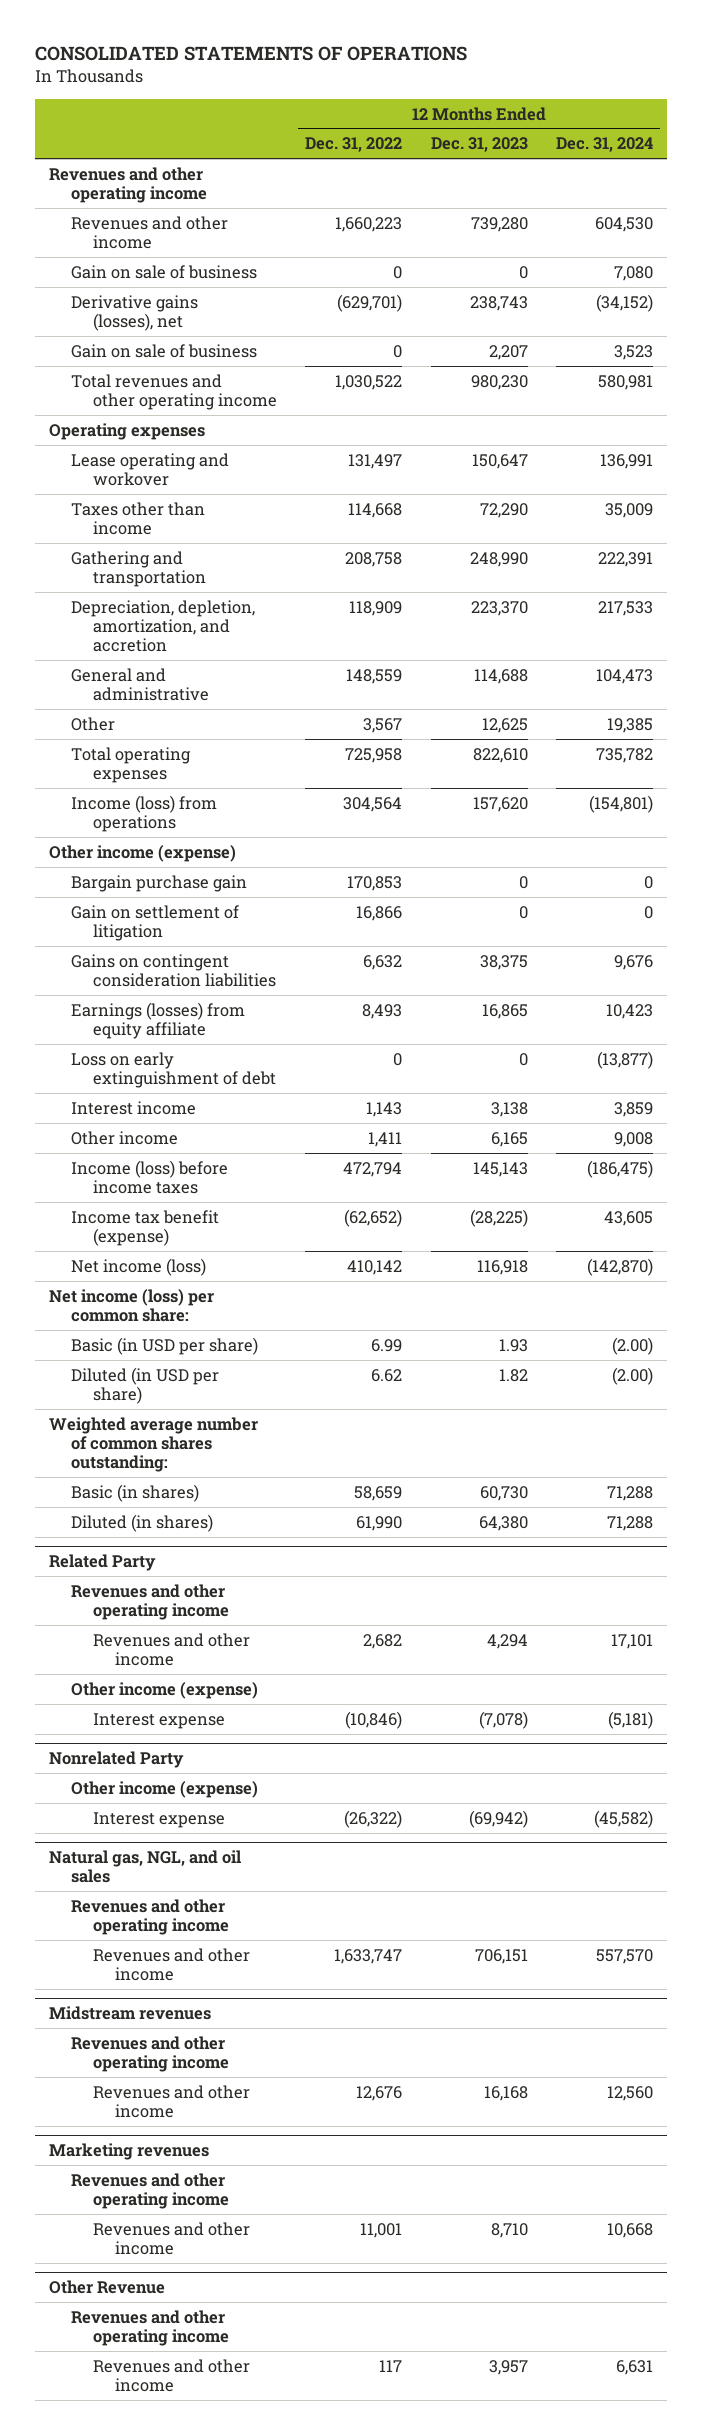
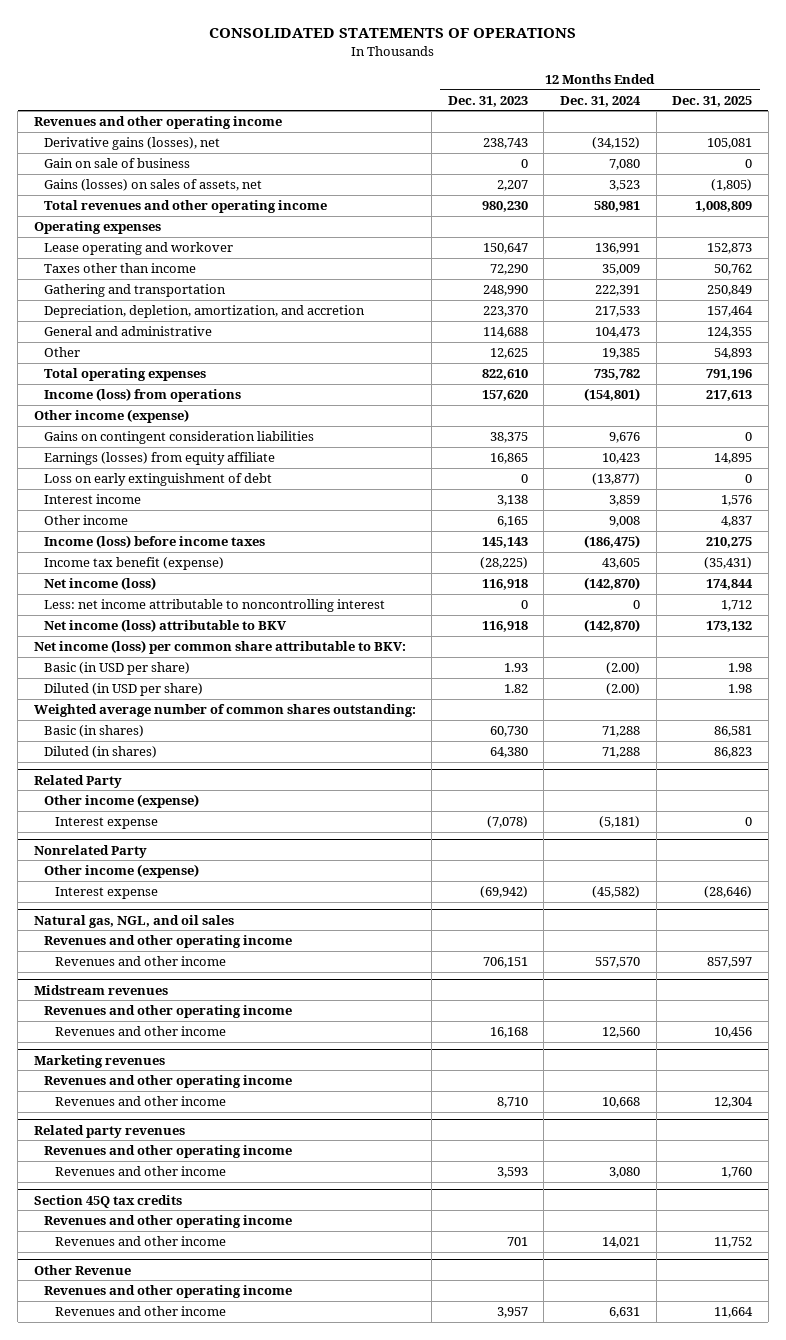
[305,137,403,153] Dec. 31, 2022 -> none
none -> [672,95,753,107] Dec. 31, 2025
[71,215,229,249] Revenues and other income -> none
[71,264,258,279] Gain on sale of business -> [44,158,191,169] Gain on sale of business
[71,343,258,358] Gain on sale of business -> [44,179,263,192] Gains (losses) on sales of assets, net
[71,874,248,892] Bargain purchase gain -> none
[71,904,240,941] Gain on settlement of litigation -> none
none -> [44,599,386,613] Less: net income attributable to noncontrolling interest
none -> [44,619,288,633] Net income (loss) attributable to BKV
[49,1288,215,1322] Net income (loss) per common share: -> [33,640,406,655] Net income (loss) per common share attributable to BKV:
[71,1583,230,1620] Revenues and other operating income -> none
[93,1632,251,1666] Revenues and other income -> none
none -> [33,1124,185,1138] Related party revenues
none -> [44,1145,293,1159] Revenues and other operating income
none -> [54,1166,226,1177] Revenues and other income
none -> [33,1194,182,1208] Section 45Q tax credits
none -> [44,1215,293,1229] Revenues and other operating income
none -> [54,1236,226,1247] Revenues and other income

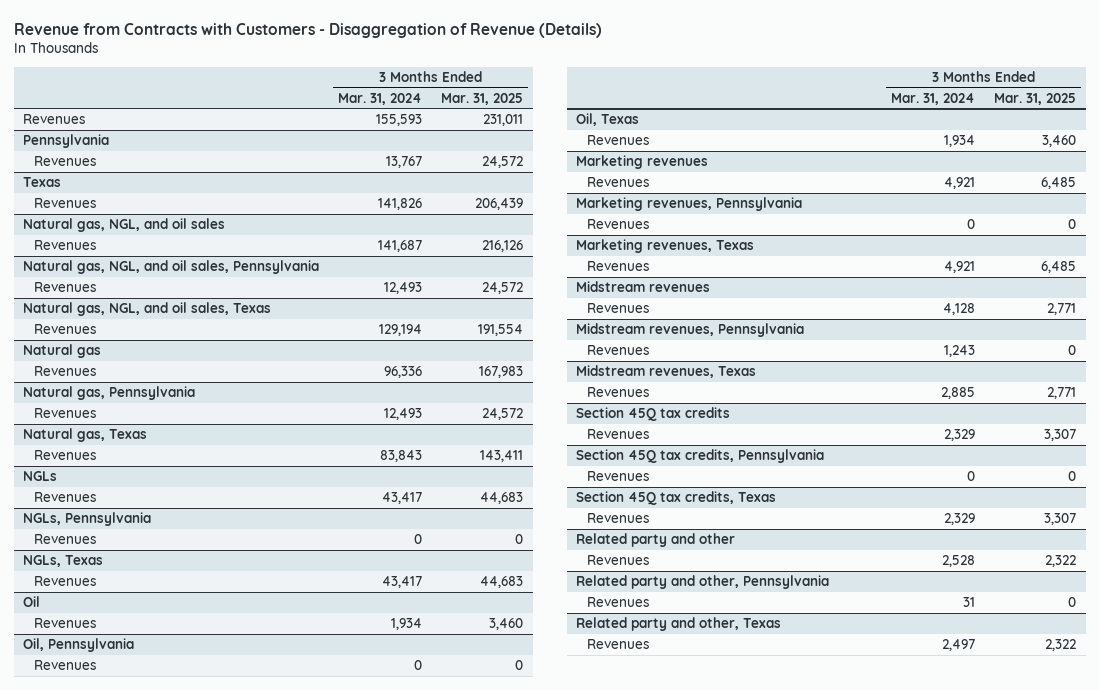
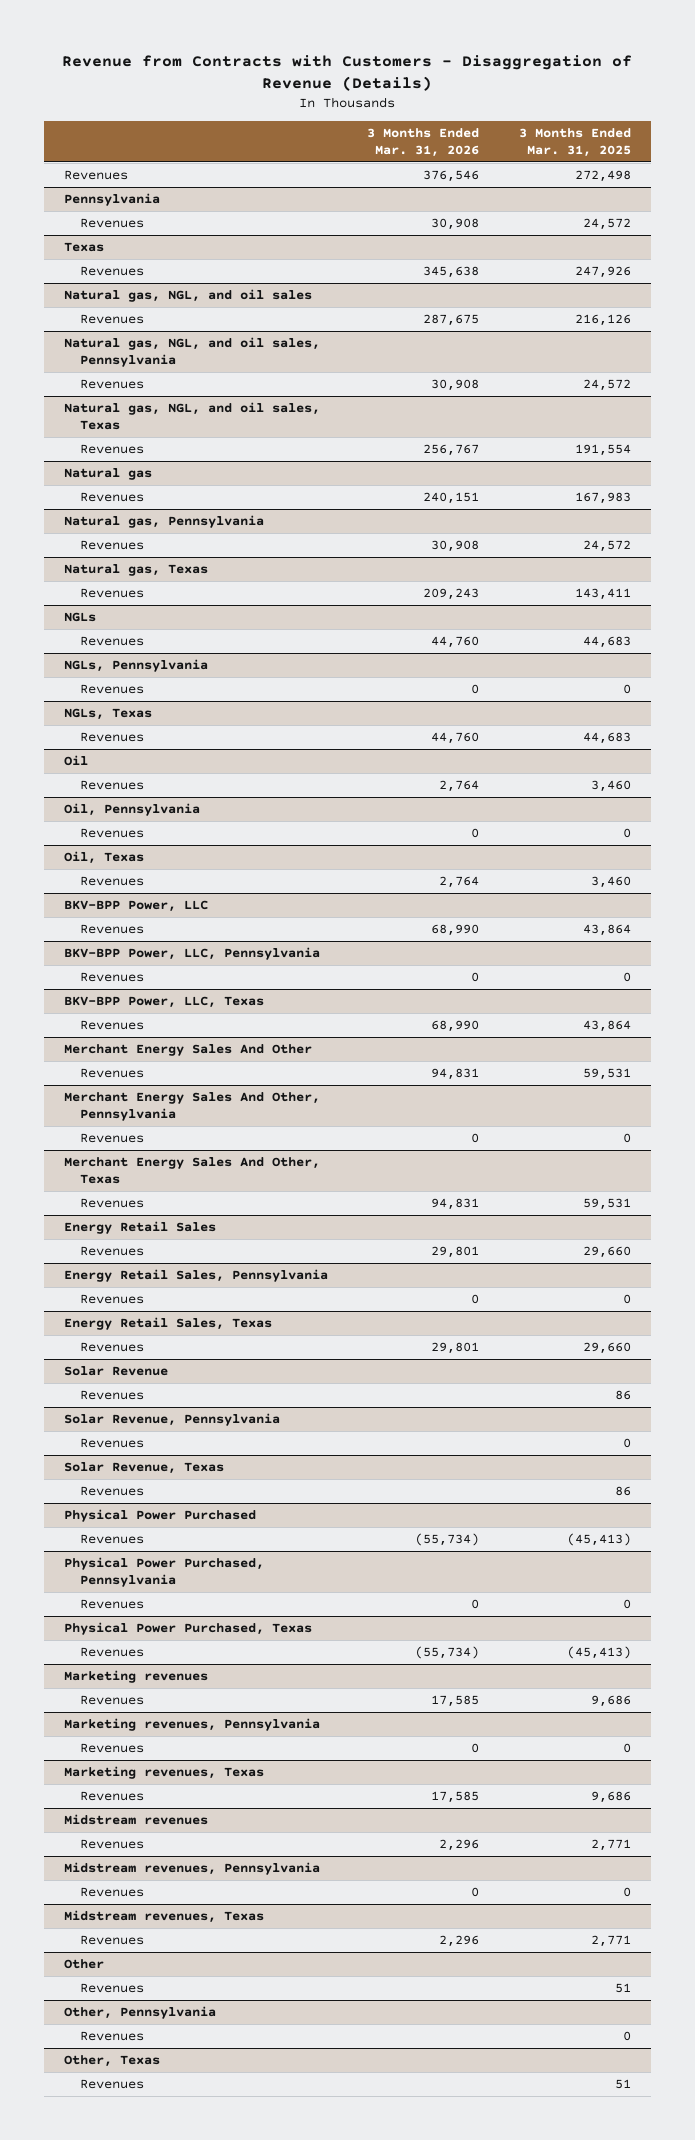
[338,92,423,105] Mar. 31, 2024 -> none
none -> [367,127,480,158] 3 Months Ended Mar. 31, 2026
[483,114,524,127] 231,011 -> [575,169,632,182] 272,498
[475,198,524,211] 206,439 -> [575,265,632,278] 247,926
none -> [63,899,208,912] BKV-BPP Power, LLC
none -> [79,923,144,934] Revenues
none -> [63,946,320,960] BKV-BPP Power, LLC, Pennsylvania
none -> [79,971,144,982] Revenues
none -> [63,995,264,1008] BKV-BPP Power, LLC, Texas
none -> [79,1019,144,1030] Revenues
none -> [63,1043,312,1056] Merchant Energy Sales And Other
none -> [79,1067,144,1078] Revenues
none -> [63,1091,320,1122] Merchant Energy Sales And Other, Pennsylvania
none -> [79,1132,144,1143] Revenues
none -> [63,1156,320,1185] Merchant Energy Sales And Other, Texas
none -> [79,1197,144,1208] Revenues
none -> [63,1220,216,1234] Energy Retail Sales
none -> [79,1245,144,1256] Revenues
none -> [63,1268,328,1282] Energy Retail Sales, Pennsylvania
none -> [79,1293,144,1304] Revenues
none -> [63,1316,272,1330] Energy Retail Sales, Texas
none -> [79,1341,144,1352] Revenues
none -> [63,1365,168,1376] Solar Revenue
none -> [79,1389,144,1400] Revenues
none -> [63,1412,280,1426] Solar Revenue, Pennsylvania
none -> [79,1437,144,1448] Revenues
none -> [63,1461,224,1474] Solar Revenue, Texas
none -> [79,1485,144,1496] Revenues
none -> [63,1508,256,1522] Physical Power Purchased
none -> [79,1533,144,1544] Revenues
none -> [63,1556,264,1588] Physical Power Purchased, Pennsylvania
none -> [79,1598,144,1609] Revenues
none -> [63,1621,312,1635] Physical Power Purchased, Texas
none -> [79,1646,144,1657] Revenues
[1041,177,1077,190] 6,485 -> [591,1694,632,1707] 9,686
[1041,261,1077,274] 6,485 -> [591,1790,632,1803] 9,686
[576,407,731,422] Section 45Q tax credits -> none
[576,449,825,464] Section 45Q tax credits, Pennsylvania -> none
[586,471,649,482] Revenues -> none
[576,491,777,506] Section 45Q tax credits, Texas -> none
[586,513,649,524] Revenues -> none
[576,533,736,548] Related party and other -> none
[586,555,649,566] Revenues -> none
[576,575,830,590] Related party and other, Pennsylvania -> none
none -> [63,1958,104,1969] Other
[1044,429,1077,442] 3,307 -> [615,1982,632,1993] 51
none -> [63,2005,216,2019] Other, Pennsylvania
[576,617,782,632] Related party and other, Texas -> none
none -> [63,2054,160,2067] Other, Texas
[1045,639,1077,652] 2,322 -> [615,2078,632,2089] 51

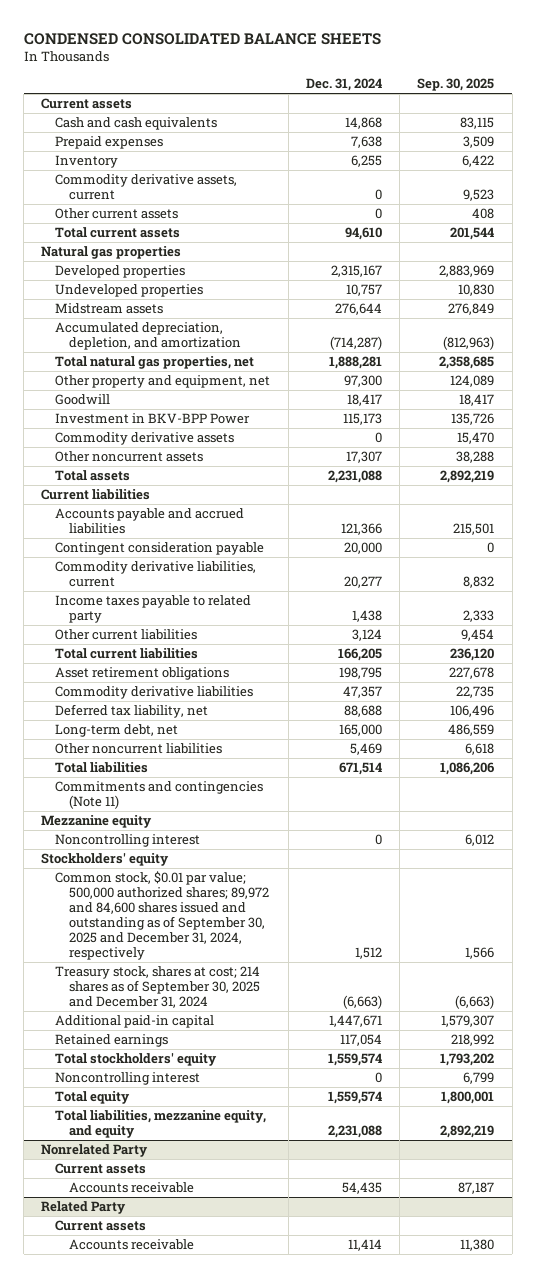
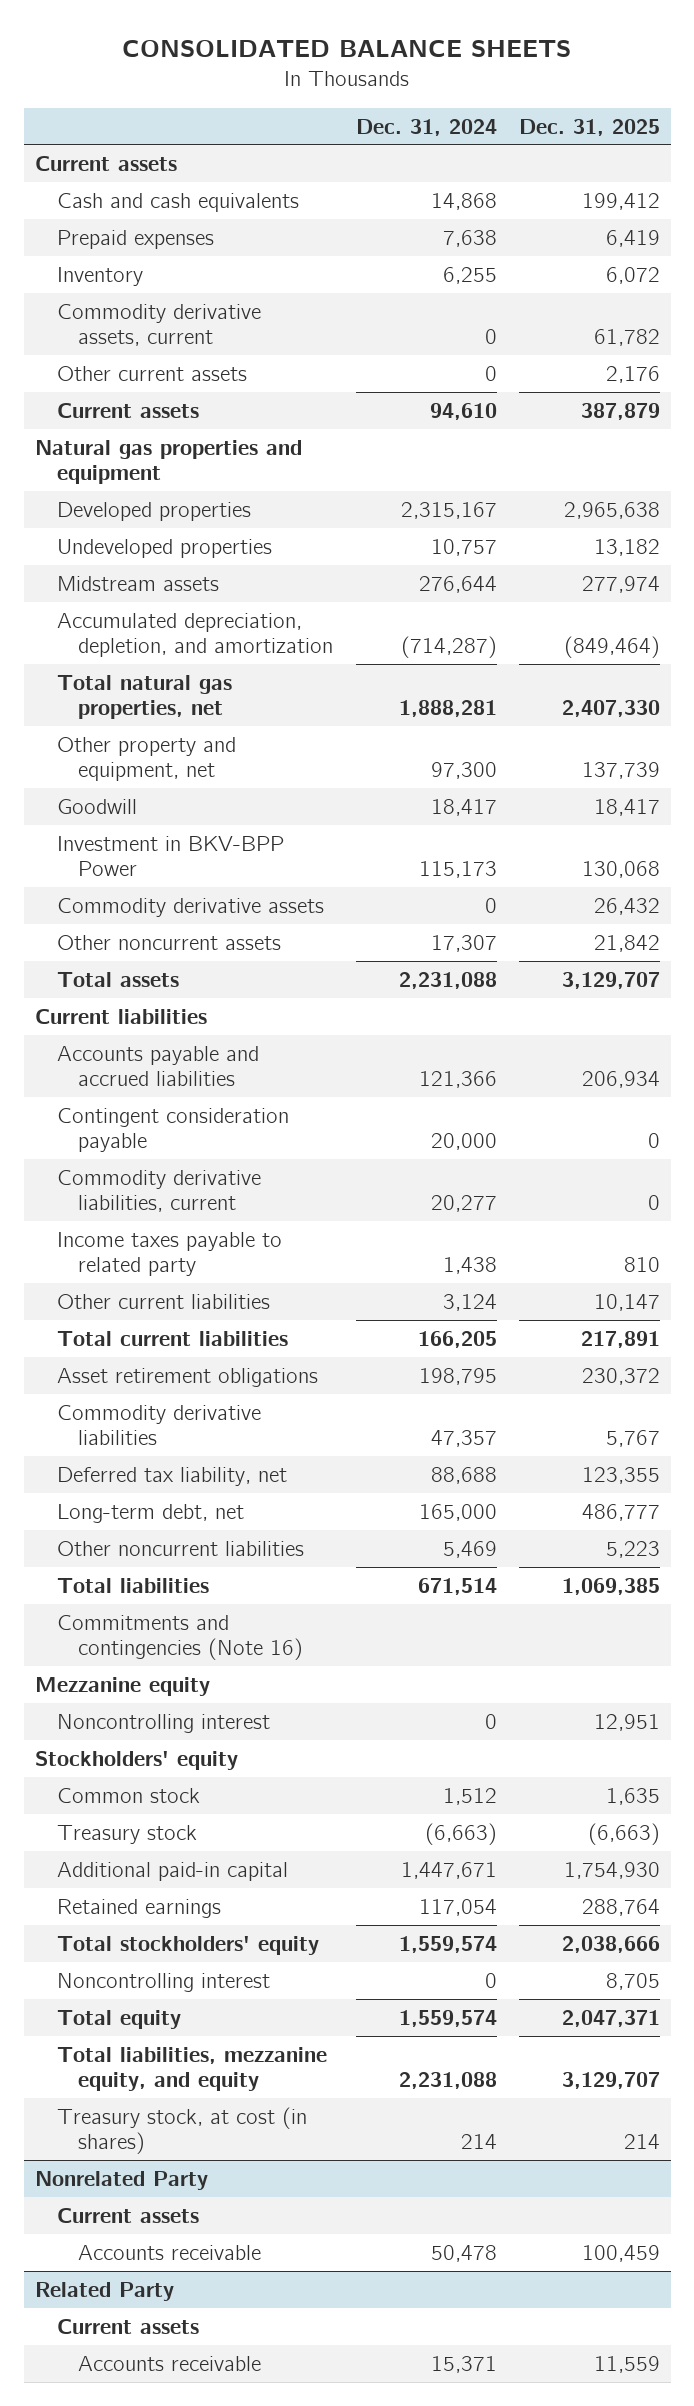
[23,32,381,45] CONDENSED CONSOLIDATED BALANCE SHEETS -> [122,40,572,58] CONSOLIDATED BALANCE SHEETS
[417,78,495,92] Sep. 30, 2025 -> none
none -> [518,118,660,136] Dec. 31, 2025
[55,227,181,239] Total current assets -> [56,402,199,418] Current assets
[41,246,182,260] Natural gas properties -> [34,439,302,485] Natural gas properties and equipment
[55,781,264,810] Commitments and contingencies (Note 11) -> [56,1614,304,1661] Commitments and contingencies (Note 16)
[55,871,270,960] Common stock, $0.01 par value; 500,000 authorized shares; 89,972 and 84,600 shares issued and outstanding as of September 30, 2025 and December 31, 2024, respectively -> [56,1787,200,1803] Common stock
[55,966,261,1009] Treasury stock, shares at cost; 214 shares as of September 30, 2025 and December 31, 2024 -> [56,1824,197,1844] Treasury stock
none -> [56,2106,307,2155] Treasury stock, at cost (in shares)
[341,1182,382,1195] 54,435 -> [430,2244,497,2262] 50,478
[347,1239,382,1252] 11,414 -> [430,2355,497,2373] 15,371

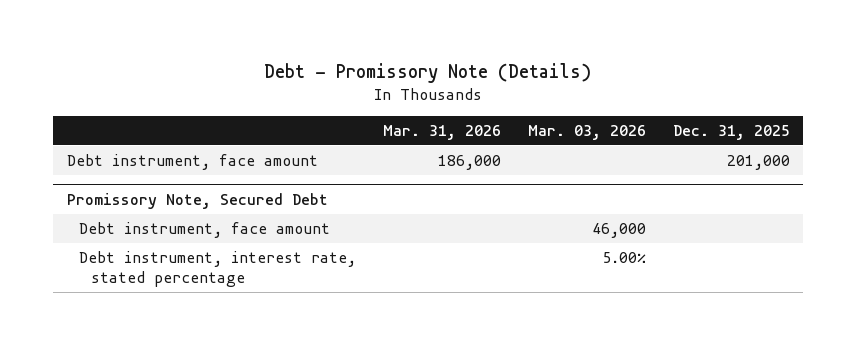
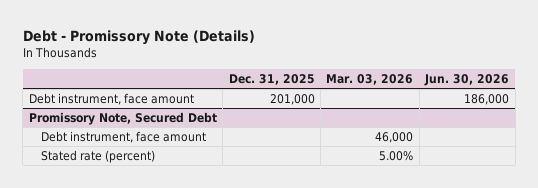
[382,124,501,140] Mar. 31, 2026 -> none
none -> [424,73,510,86] Jun. 30, 2026
[78,250,356,287] Debt instrument, interest rate, stated percentage -> [41,149,156,163] Stated rate (percent)

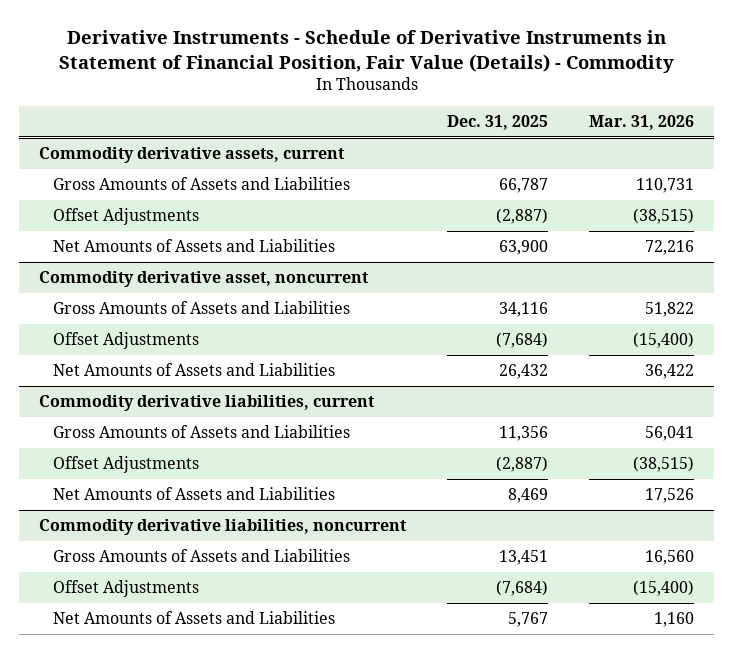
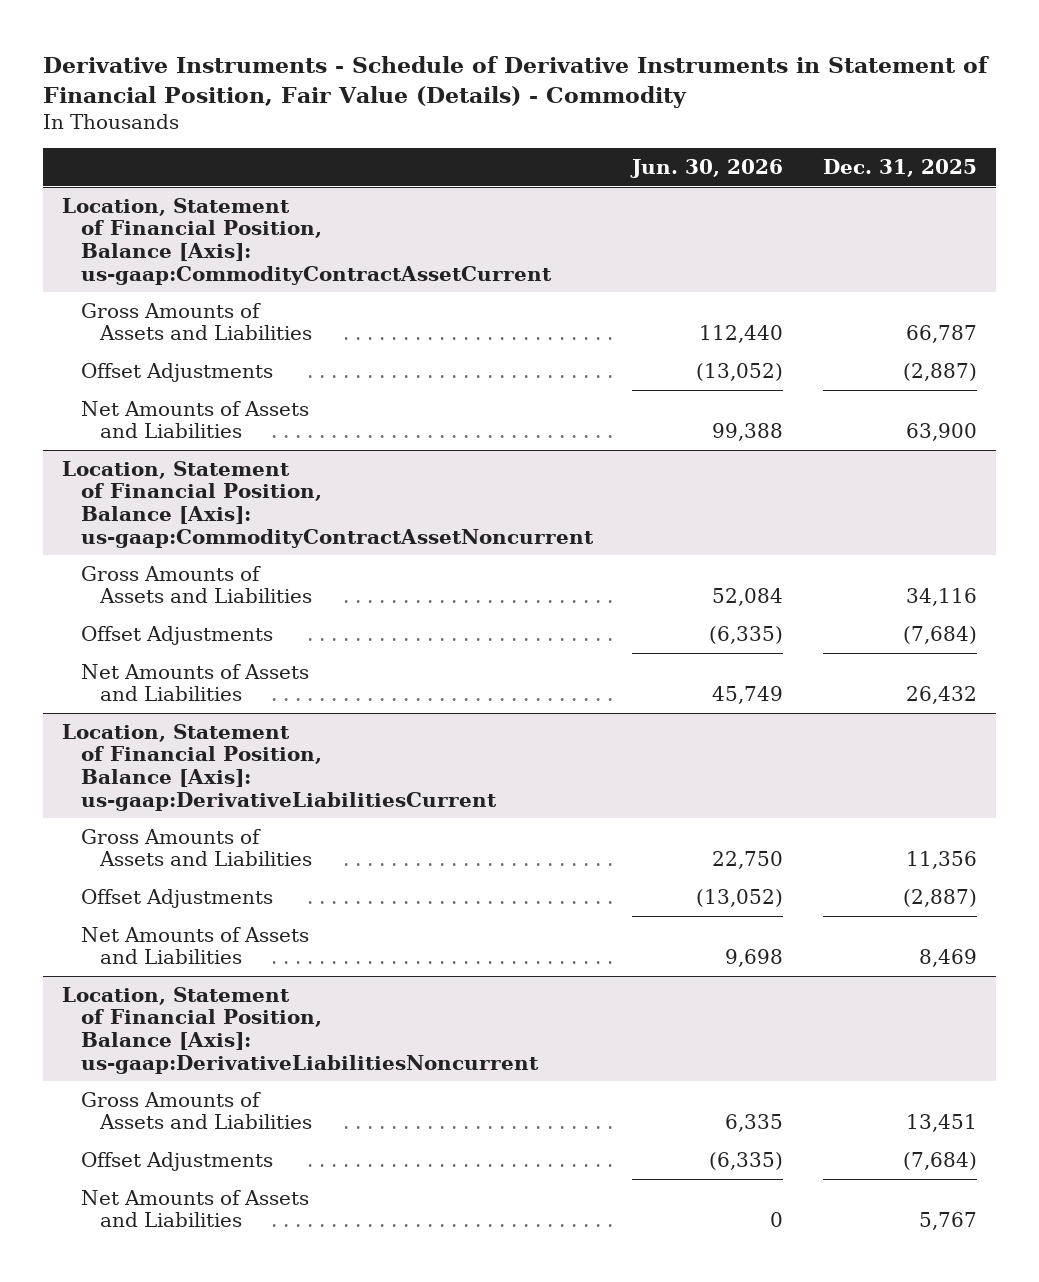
[589,114,695,130] Mar. 31, 2026 -> none
none -> [630,158,784,178] Jun. 30, 2026
[39,146,346,163] Commodity derivative assets, current -> [62,197,553,285] Location, Statement of Financial Position, Balance [Axis]: us-gaap:CommodityContractAssetCurrent
[39,270,370,287] Commodity derivative asset, noncurrent -> [62,460,595,548] Location, Statement of Financial Position, Balance [Axis]: us-gaap:CommodityContractAssetNoncurrent
[39,394,376,411] Commodity derivative liabilities, current -> [62,723,498,811] Location, Statement of Financial Position, Balance [Axis]: us-gaap:DerivativeLiabilitiesCurrent
[39,518,408,535] Commodity derivative liabilities, noncurrent -> [62,986,540,1074] Location, Statement of Financial Position, Balance [Axis]: us-gaap:DerivativeLiabilitiesNoncurrent

